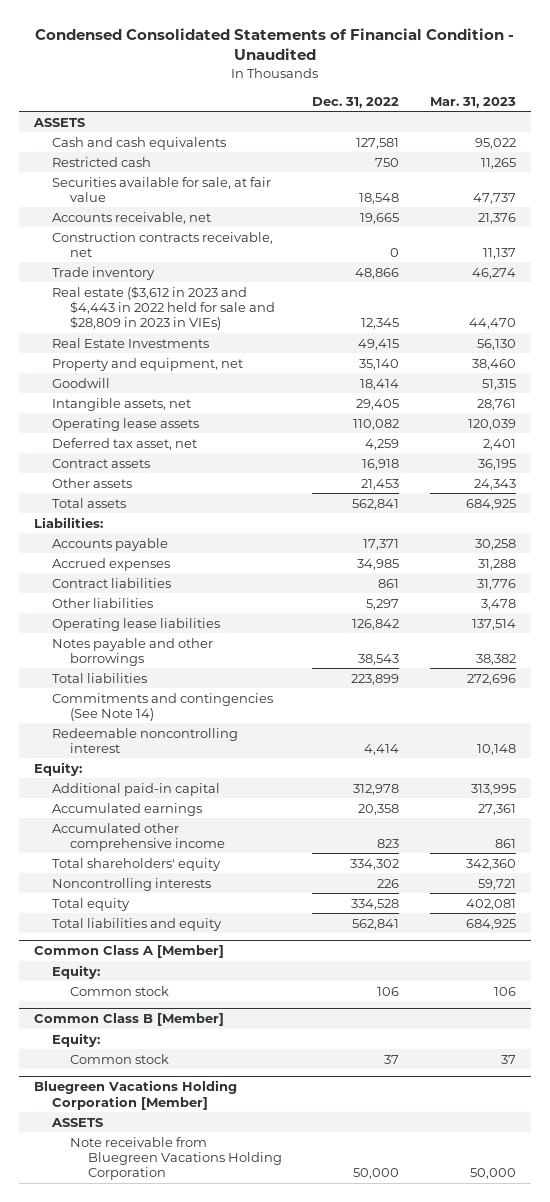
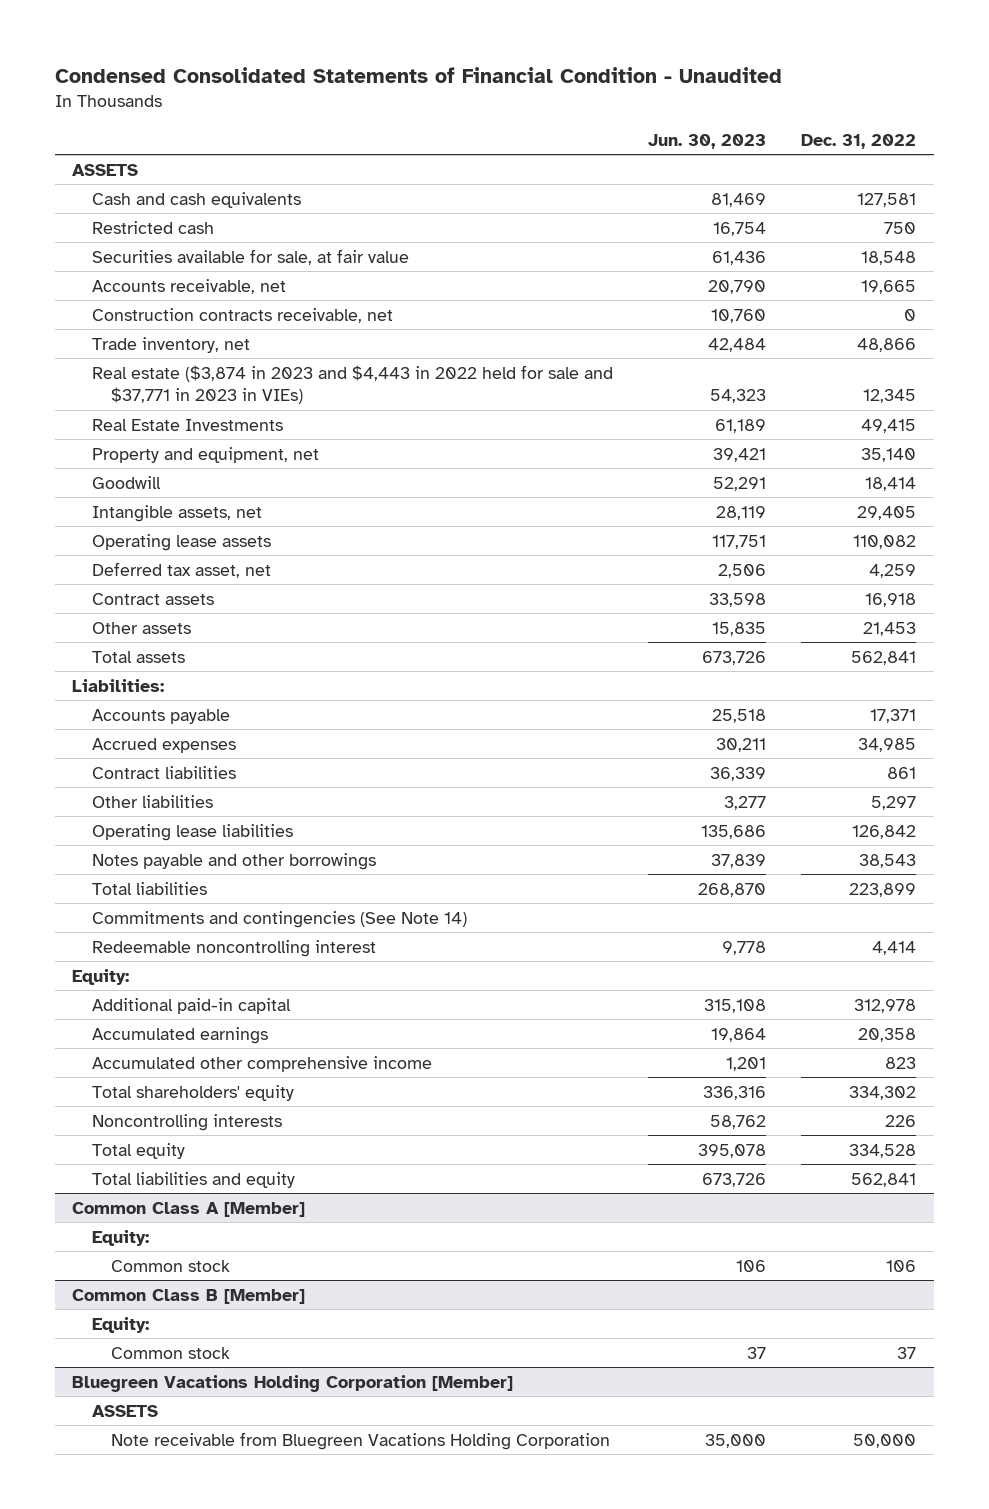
[429,96,516,108] Mar. 31, 2023 -> none
none -> [647,133,766,149] Jun. 30, 2023
[52,266,156,280] Trade inventory -> [91,336,250,353] Trade inventory, net
[52,285,276,331] Real estate ($3,612 in 2023 and $4,443 in 2022 held for sale and $28,809 in 2023 in VIEs) -> [91,364,613,405] Real estate ($3,874 in 2023 and $4,443 in 2022 held for sale and $37,771 in 2023 in VIEs)

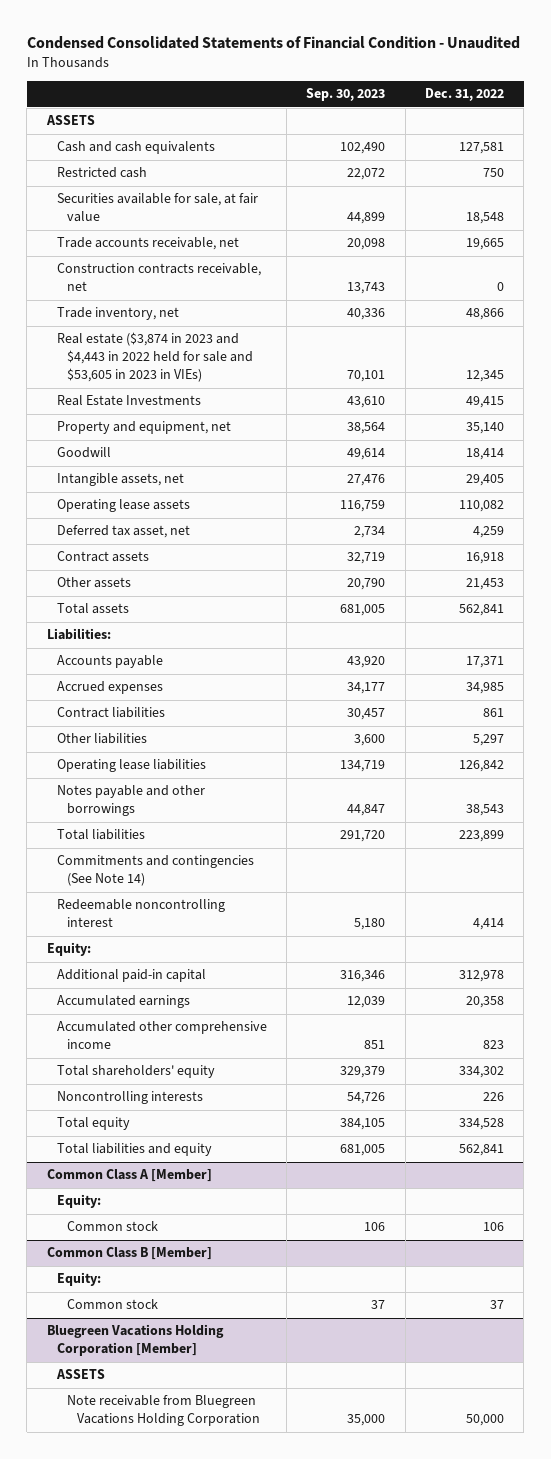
[647,133,766,149] Jun. 30, 2023 -> none
none -> [306,88,386,102] Sep. 30, 2023
[91,278,286,294] Accounts receivable, net -> [56,237,239,251] Trade accounts receivable, net
[91,364,613,405] Real estate ($3,874 in 2023 and $4,443 in 2022 held for sale and $37,771 in 2023 in VIEs) -> [56,332,254,383] Real estate ($3,874 in 2023 and $4,443 in 2022 held for sale and $53,605 in 2023 in VIEs)

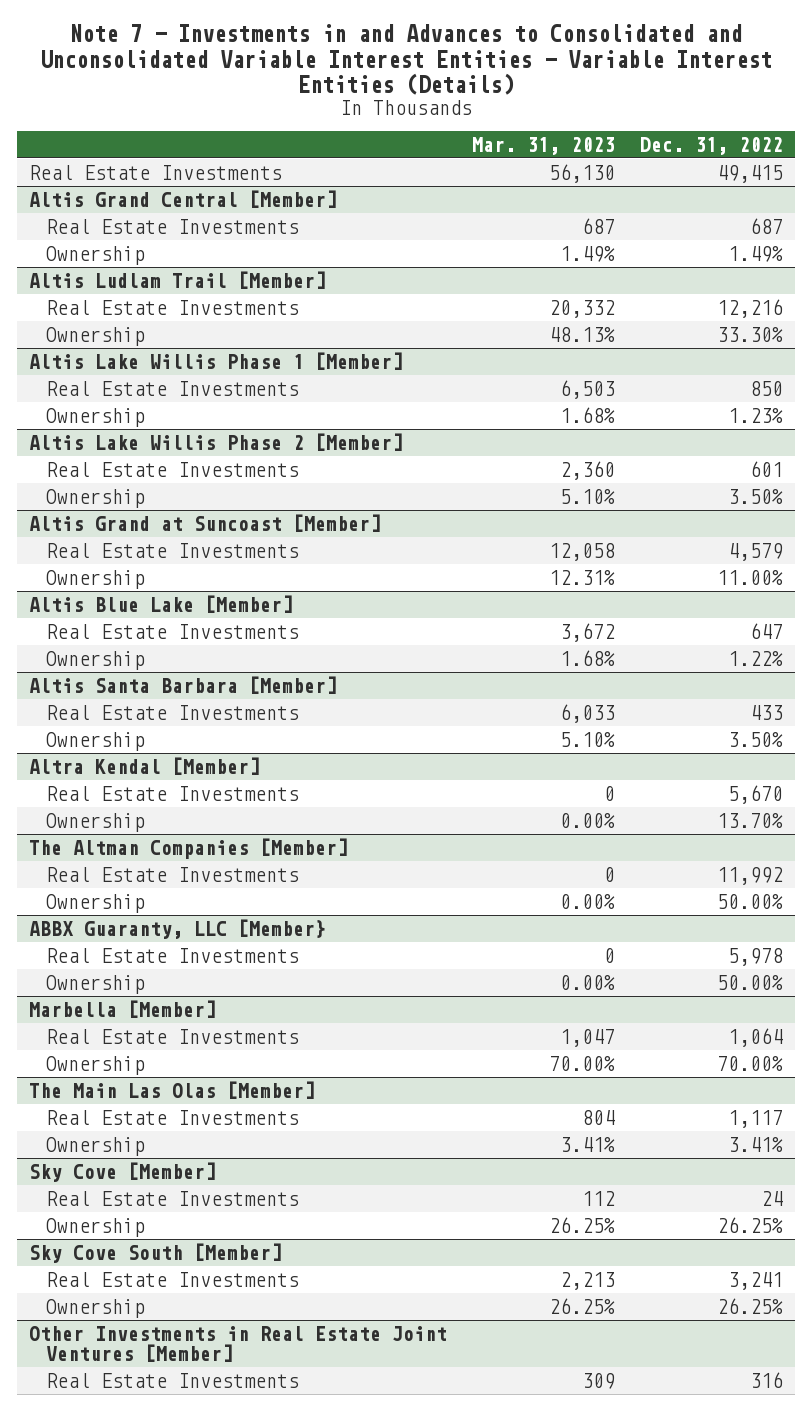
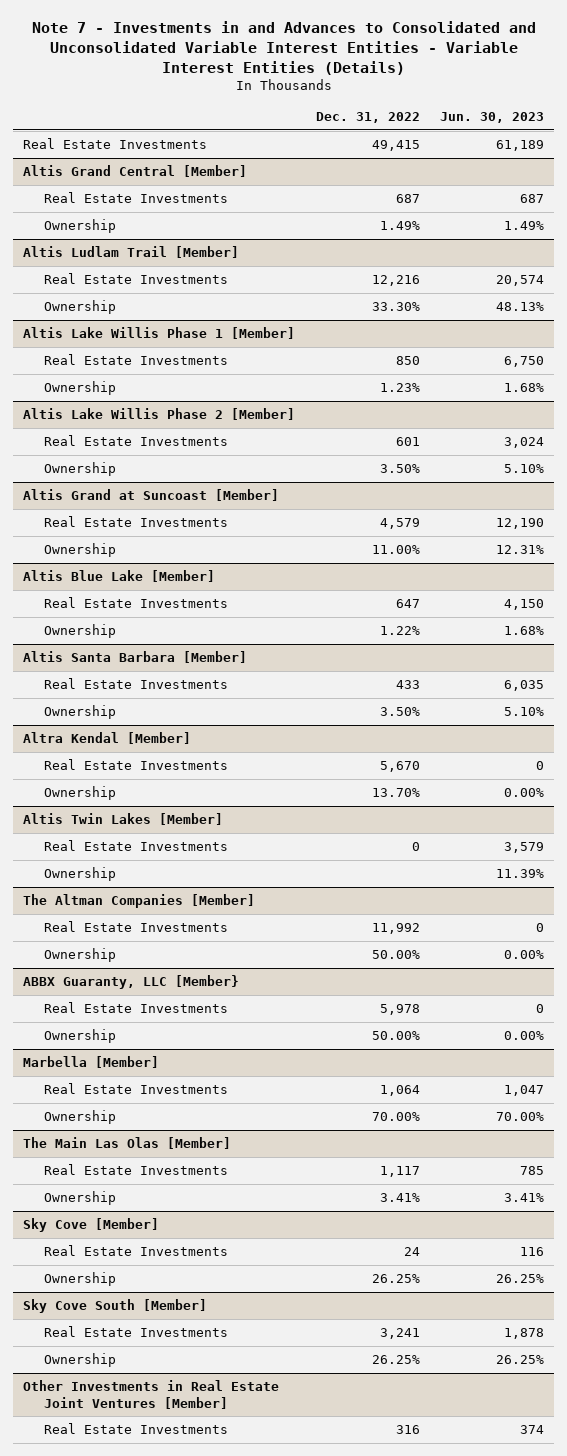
[472,136,616,155] Mar. 31, 2023 -> none
none -> [439,112,544,124] Jun. 30, 2023
none -> [23,812,224,825] Altis Twin Lakes [Member]
none -> [43,839,228,851] Real Estate Investments
none -> [43,866,116,881] Ownership

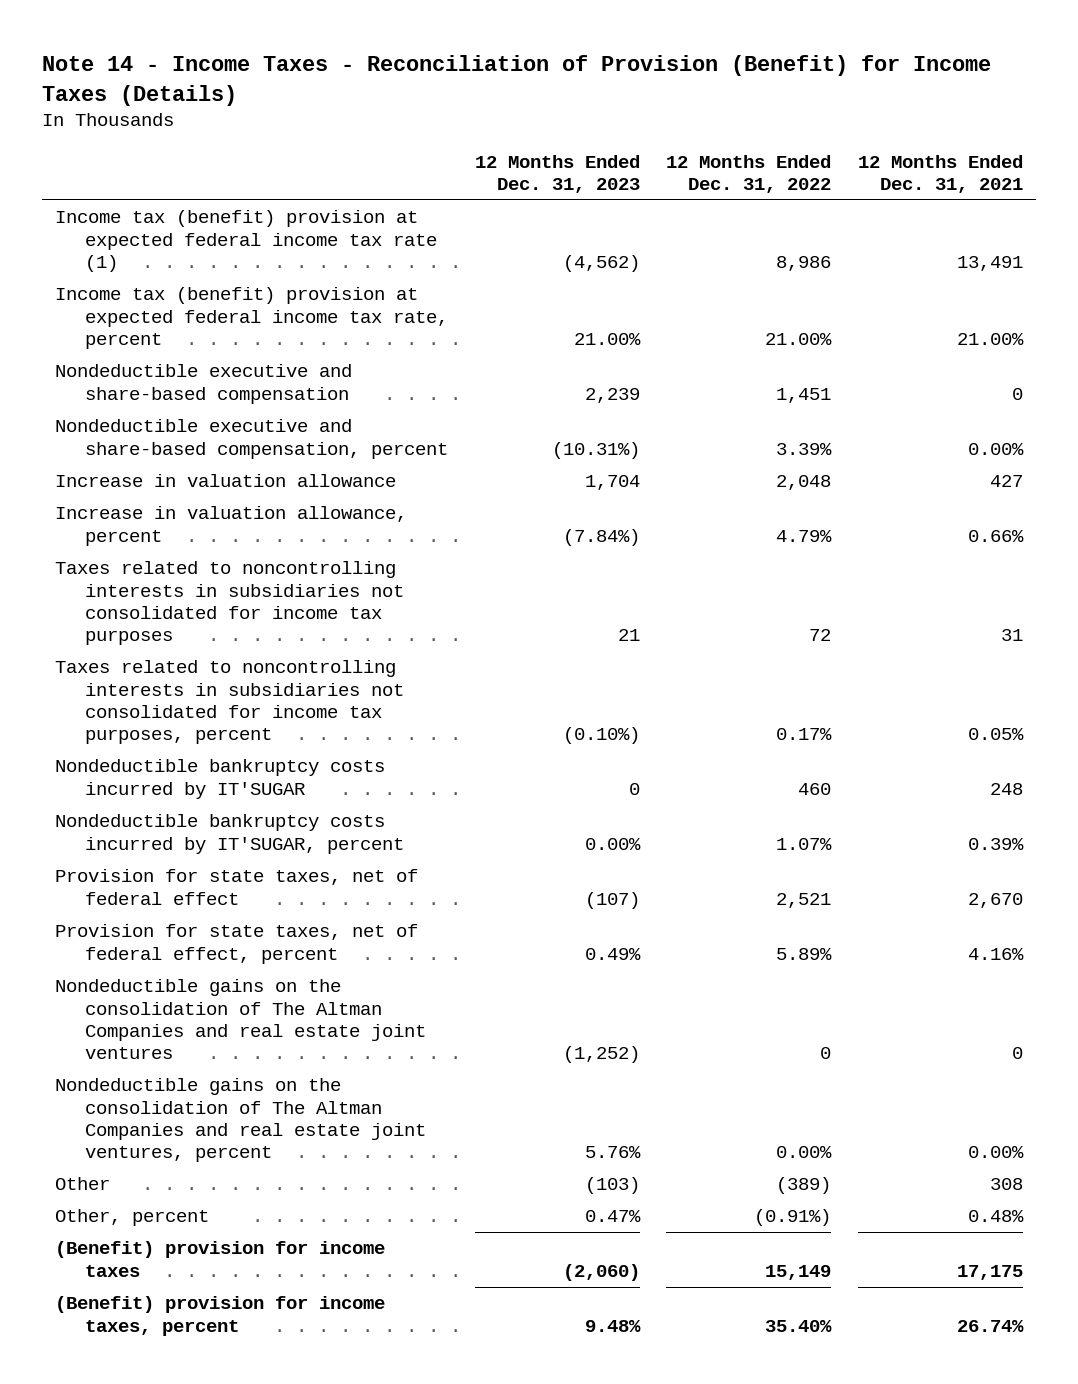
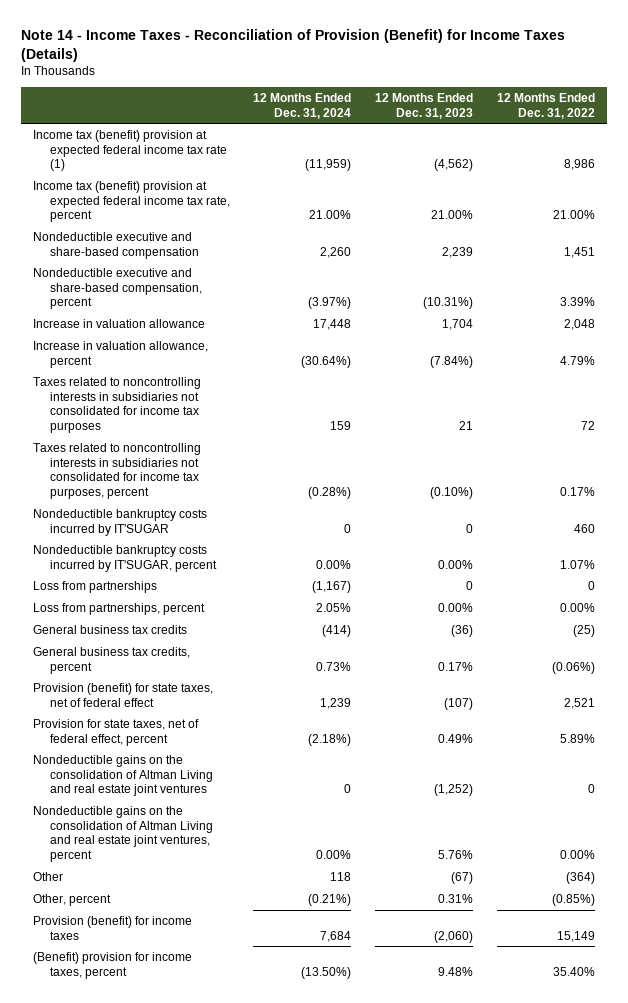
[857,154,1023,193] 12 Months Ended Dec. 31, 2021 -> none
none -> [253,92,352,119] 12 Months Ended Dec. 31, 2024
none -> [33,580,158,593] Loss from partnerships
none -> [33,602,206,615] Loss from partnerships, percent
none -> [33,624,188,634] General business tax credits
none -> [33,646,191,674] General business tax credits, percent
[55,869,419,905] Provision for state taxes, net of federal effect -> [33,682,214,707] Provision (benefit) for state taxes, net of federal effect
[55,979,427,1059] Nondeductible gains on the consolidation of The Altman Companies and real estate joint ventures -> [33,754,213,797] Nondeductible gains on the consolidation of Altman Living and real estate joint ventures
[55,1078,427,1162] Nondeductible gains on the consolidation of The Altman Companies and real estate joint ventures, percent -> [33,805,213,863] Nondeductible gains on the consolidation of Altman Living and real estate joint ventures, percent
[584,1177,640,1195] (103) -> [451,871,474,884] (67)
[776,1177,832,1195] (389) -> [566,871,596,884] (364)
[584,1210,641,1223] 0.47% -> [438,893,474,903] 0.31%
[754,1209,832,1227] (0.91%) -> [552,893,596,906] (0.85%)
[55,1241,386,1277] (Benefit) provision for income taxes -> [33,915,193,940] Provision (benefit) for income taxes

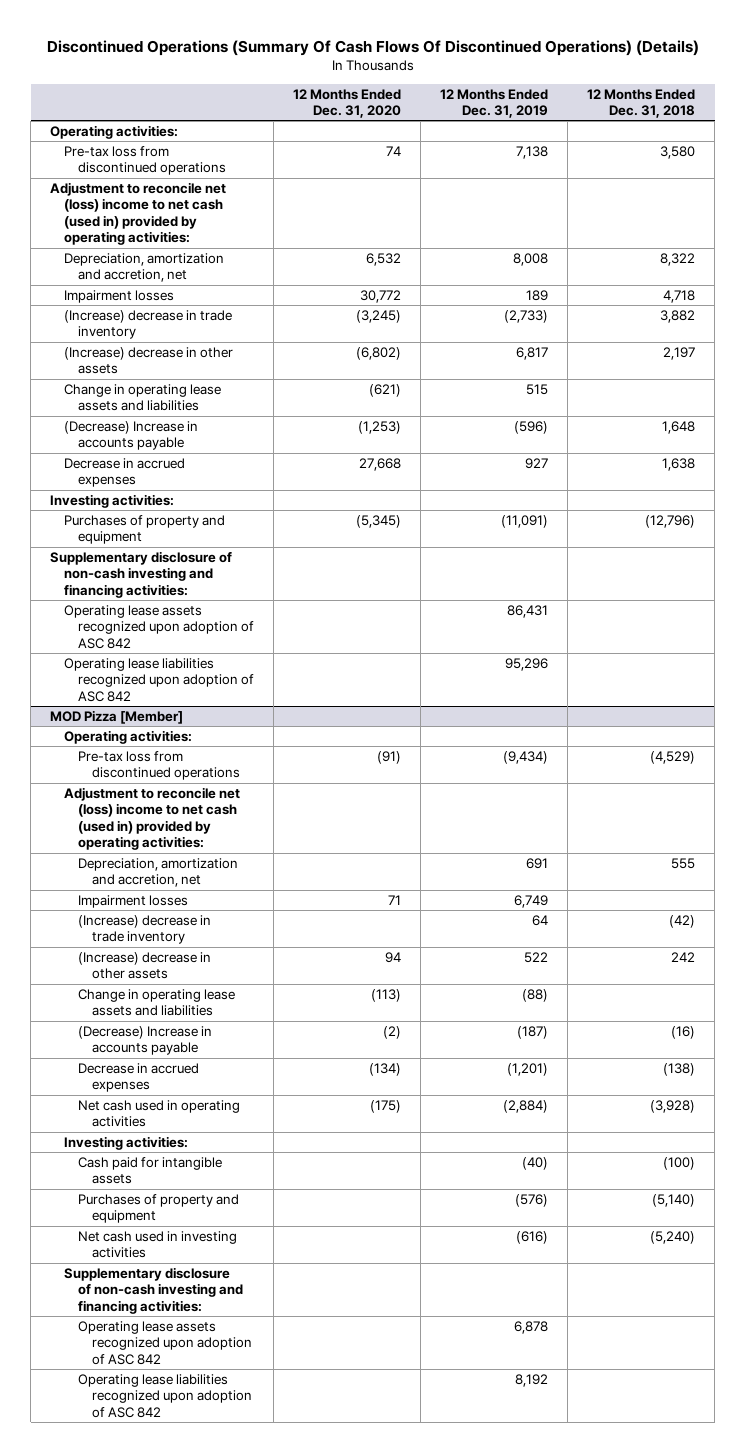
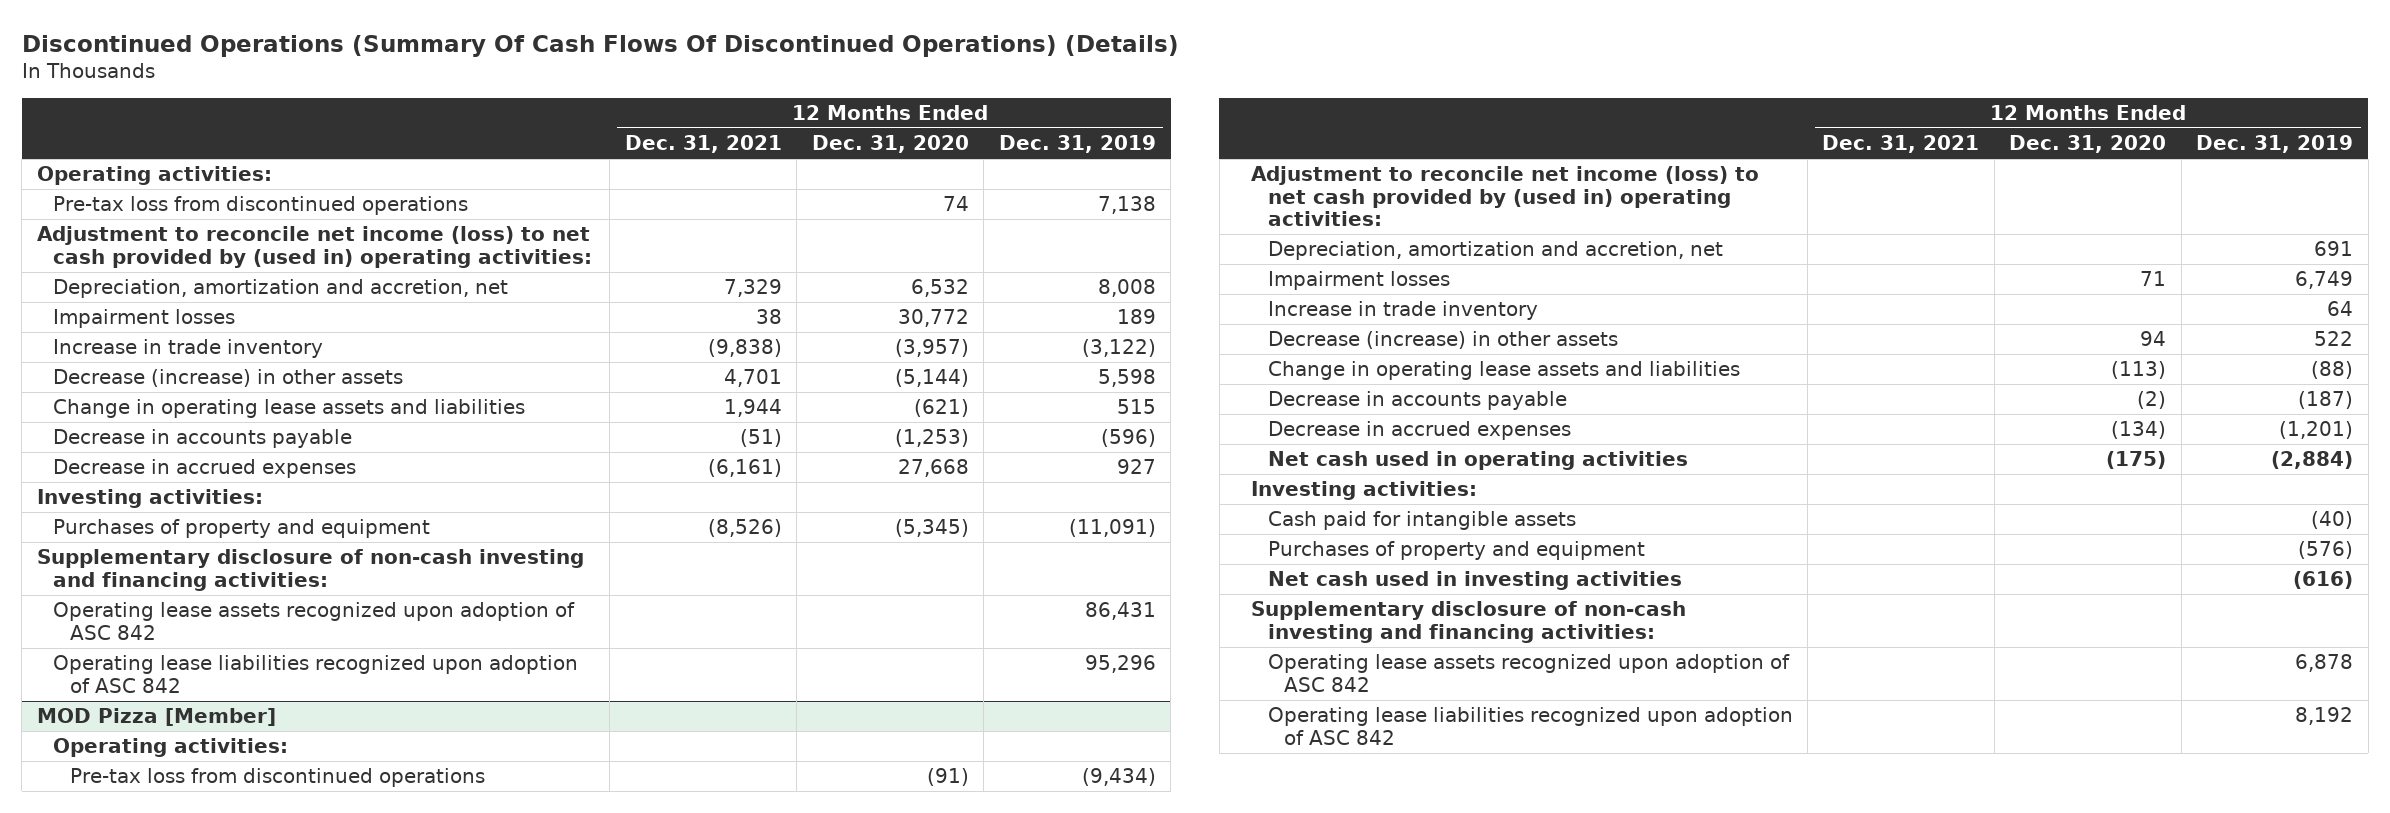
[587,88,696,119] 12 Months Ended Dec. 31, 2018 -> none
none -> [624,135,782,154] Dec. 31, 2021
[50,181,227,246] Adjustment to reconcile net (loss) income to net cash (used in) provided by operating activities: -> [36,226,593,268] Adjustment to reconcile net income (loss) to net cash provided by (used in) operating activities:
[64,309,233,340] (Increase) decrease in trade inventory -> [53,339,324,359] Increase in trade inventory
[356,309,402,323] (3,245) -> [894,339,969,358] (3,957)
[504,309,549,323] (2,733) -> [1081,339,1156,358] (3,122)
[64,346,234,375] (Increase) decrease in other assets -> [53,369,404,388] Decrease (increase) in other assets
[356,346,402,360] (6,802) -> [894,369,969,388] (5,144)
[516,346,549,360] 6,817 -> [1097,369,1156,388] 5,598
[64,420,199,451] (Decrease) Increase in accounts payable -> [53,429,353,449] Decrease in accounts payable
[64,786,241,851] Adjustment to reconcile net (loss) income to net cash (used in) provided by operating activities: -> [1250,166,1759,227] Adjustment to reconcile net income (loss) to net cash provided by (used in) operating activities:
[78,914,212,945] (Increase) decrease in trade inventory -> [1267,301,1538,321] Increase in trade inventory
[78,951,212,980] (Increase) decrease in other assets -> [1267,331,1618,350] Decrease (increase) in other assets
[78,1025,213,1056] (Decrease) Increase in accounts payable -> [1267,391,1567,411] Decrease in accounts payable

